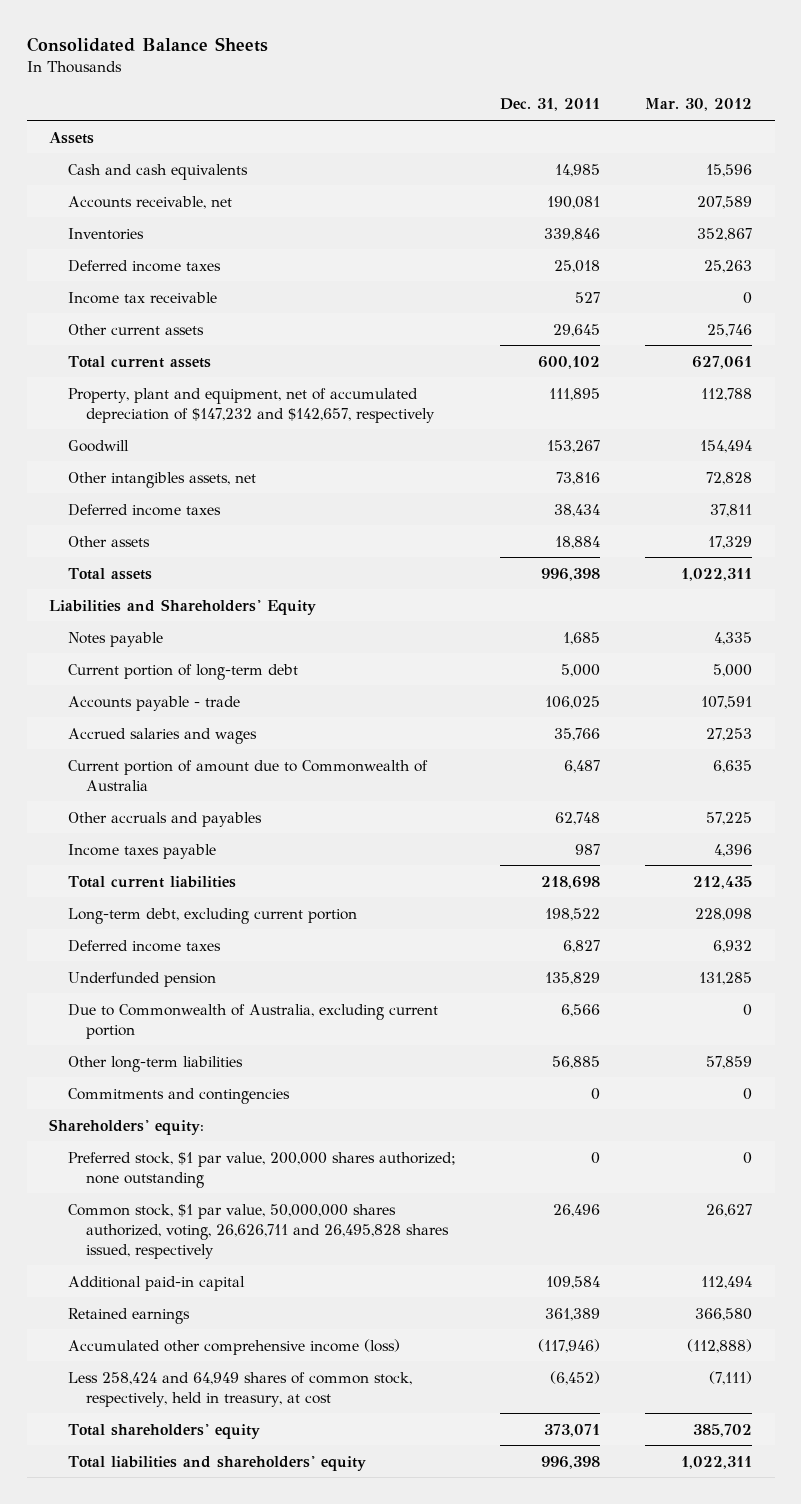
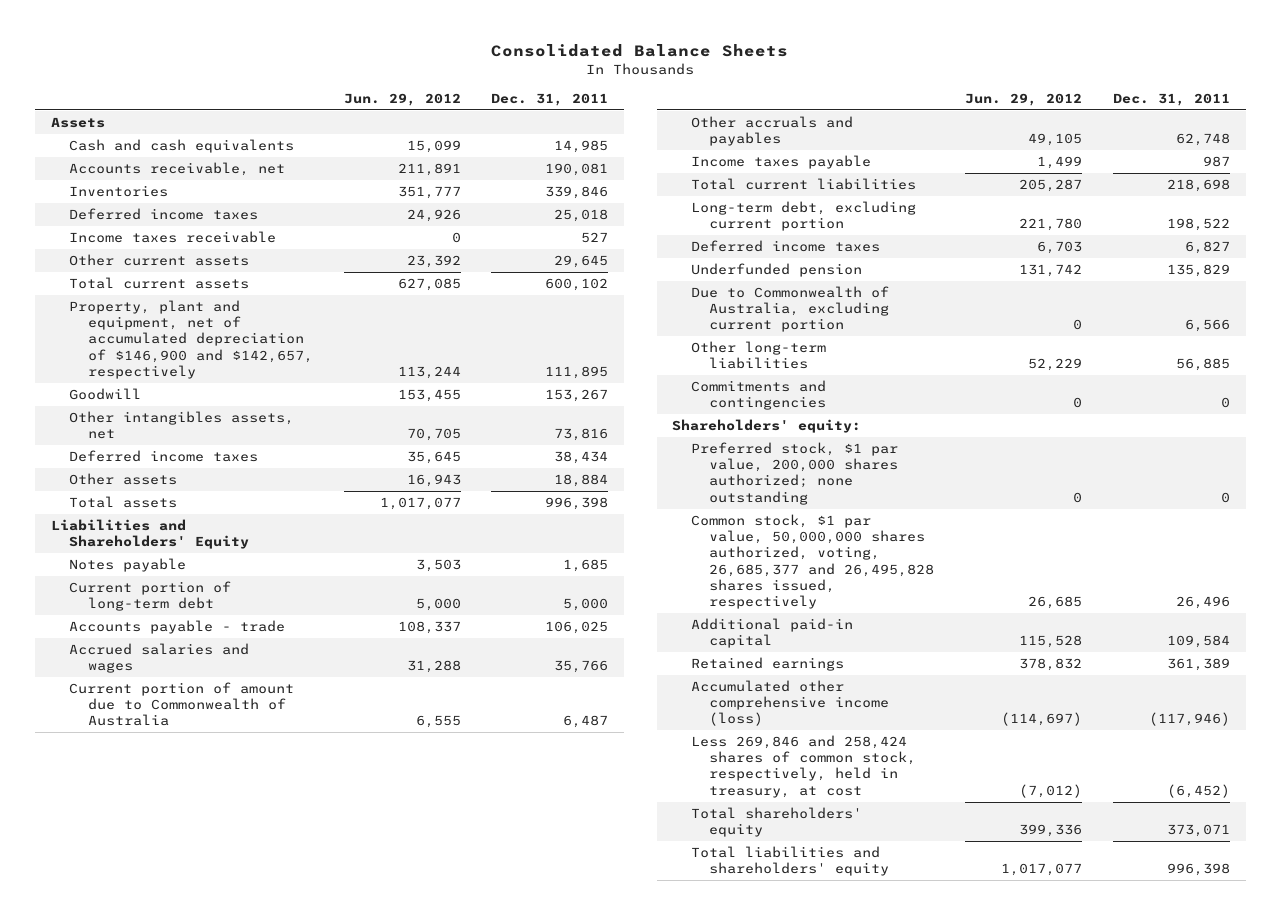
[645,98,753,112] Mar. 30, 2012 -> none
none -> [343,92,461,106] Jun. 29, 2012
[67,291,217,304] Income tax receivable -> [69,231,277,244] Income taxes receivable
[67,387,435,423] Property, plant and equipment, net of accumulated depreciation of $147,232 and $142,657, respectively -> [69,300,313,379] Property, plant and equipment, net of accumulated depreciation of $146,900 and $142,657, respectively
[67,1203,449,1259] Common stock, $1 par value, 50,000,000 shares authorized, voting, 26,626,711 and 26,495,828 shares issued, respectively -> [690,514,935,610] Common stock, $1 par value, 50,000,000 shares authorized, voting, 26,685,377 and 26,495,828 shares issued, respectively
[67,1371,412,1407] Less 258,424 and 64,949 shares of common stock, respectively, held in treasury, at cost -> [690,735,917,798] Less 269,846 and 258,424 shares of common stock, respectively, held in treasury, at cost

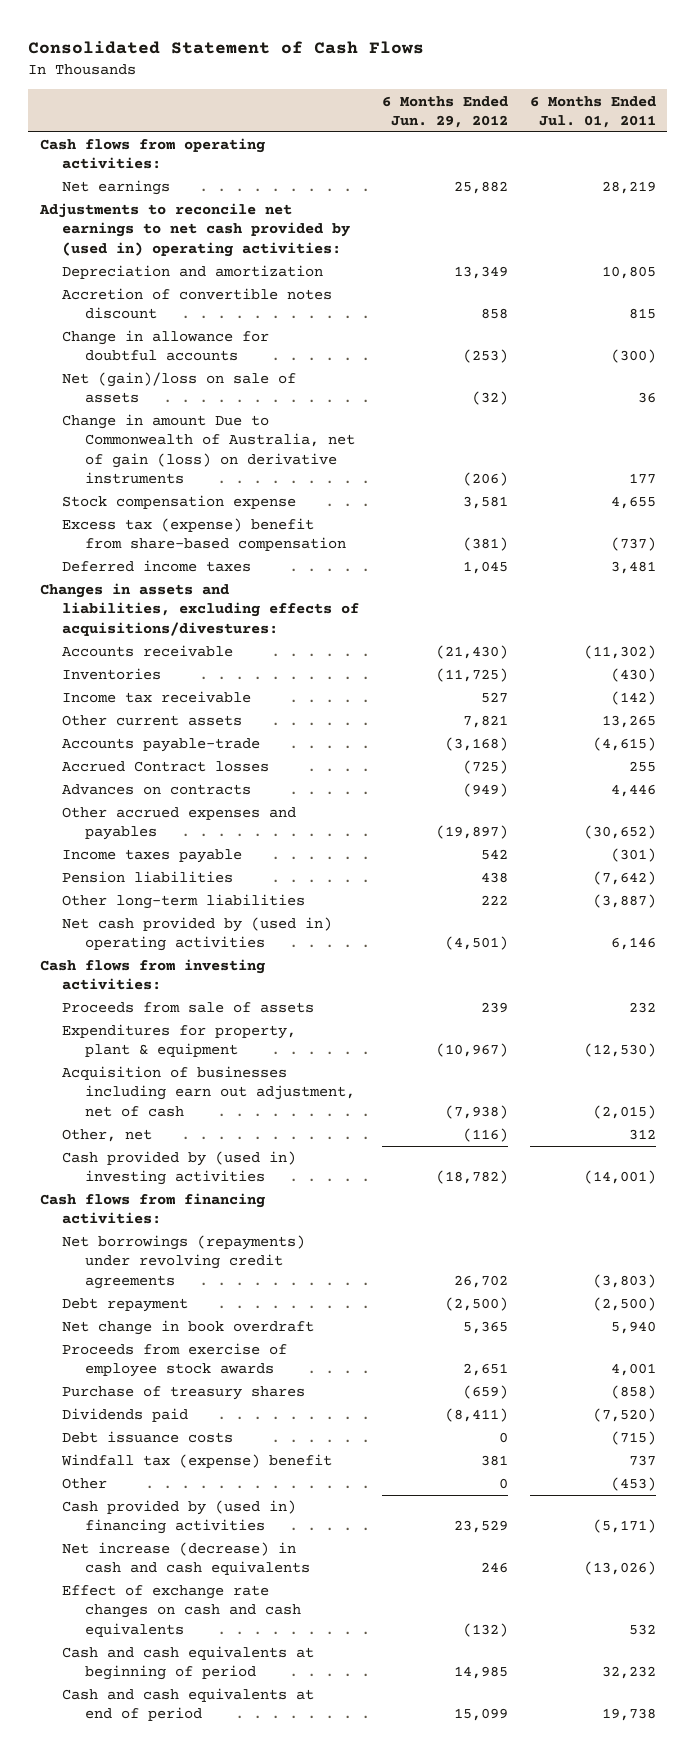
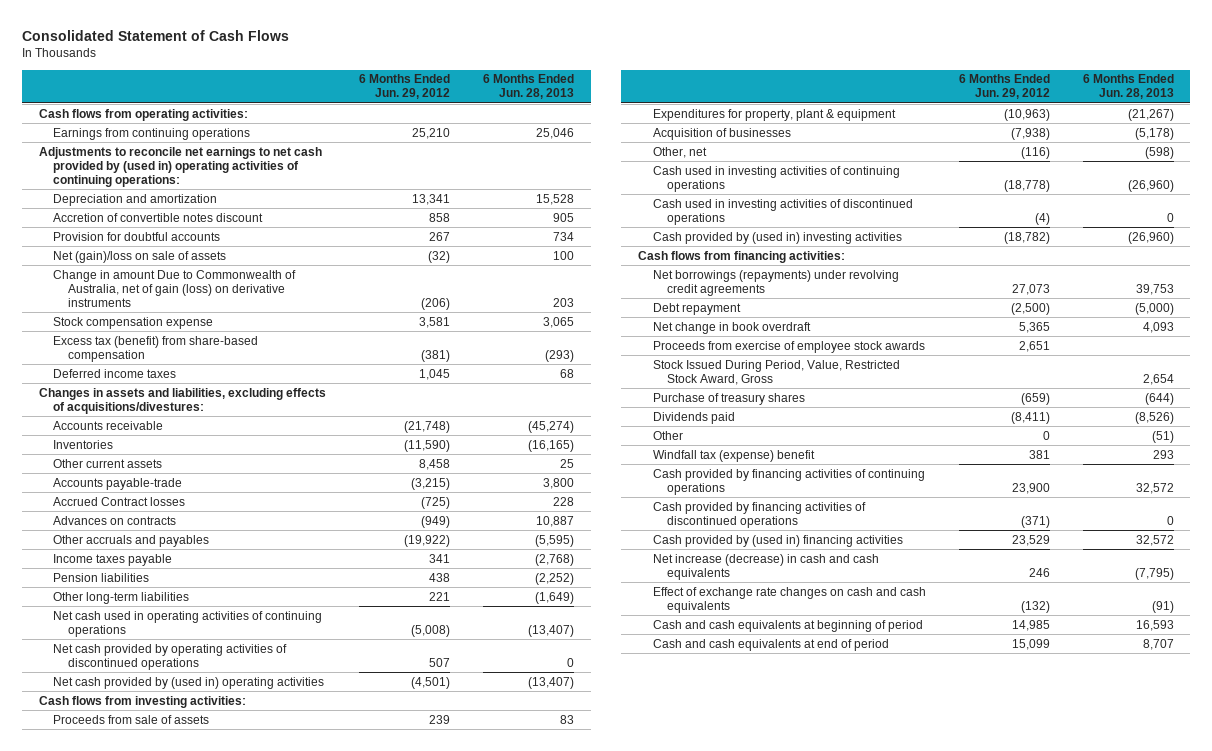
[529,95,656,128] 6 Months Ended Jul. 01, 2011 -> none
none -> [483,74,575,100] 6 Months Ended Jun. 28, 2013
[62,180,171,196] Net earnings -> none
none -> [53,127,251,140] Earnings from continuing operations
[38,203,351,257] Adjustments to reconcile net earnings to net cash provided by (used in) operating activities: -> [38,146,322,187] Adjustments to reconcile net earnings to net cash provided by (used in) operating activities of continuing operations:
[453,266,508,280] 13,349 -> [412,193,451,205] 13,341
[62,330,270,362] Change in allowance for doubtful accounts -> [53,231,221,241] Provision for doubtful accounts
[462,349,508,364] (253) -> [429,231,451,241] 267
[62,518,346,552] Excess tax (expense) benefit from share-based compensation -> [53,335,259,362] Excess tax (benefit) from share-based compensation
[62,691,252,704] Income tax receivable -> none
[435,645,508,660] (21,430) -> [404,420,451,433] (21,748)
[435,668,508,683] (11,725) -> [404,439,451,452] (11,590)
[462,715,508,729] 7,821 -> [419,458,451,470] 8,458
[444,737,508,752] (3,168) -> [411,477,451,490] (3,215)
[62,807,297,841] Other accrued expenses and payables -> [53,534,210,547] Other accruals and payables
[435,825,508,840] (19,897) -> [404,534,451,547] (19,922)
[480,849,508,861] 542 -> [429,553,451,563] 341
[480,895,508,906] 222 -> [429,591,451,601] 221
none -> [53,610,323,637] Net cash used in operating activities of continuing operations
none -> [53,643,288,670] Net cash provided by operating activities of discontinued operations
[435,1043,508,1058] (10,967) -> [1003,108,1050,121] (10,963)
[62,1066,355,1117] Acquisition of businesses including earn out adjustment, net of cash -> [652,127,791,140] Acquisition of businesses
none -> [652,165,900,192] Cash used in investing activities of continuing operations
none -> [652,198,913,225] Cash used in investing activities of discontinued operations
[453,1274,508,1288] 26,702 -> [1011,283,1050,295] 27,073
none -> [652,359,900,385] Stock Issued During Period, Value, Restricted Stock Award, Gross
[62,1431,234,1444] Debt issuance costs -> none
[61,1454,333,1469] Windfall tax (expense) benefit -> [652,449,815,462] Windfall tax (expense) benefit
none -> [652,468,925,495] Cash provided by financing activities of continuing operations
none -> [652,501,866,528] Cash provided by financing activities of discontinued operations

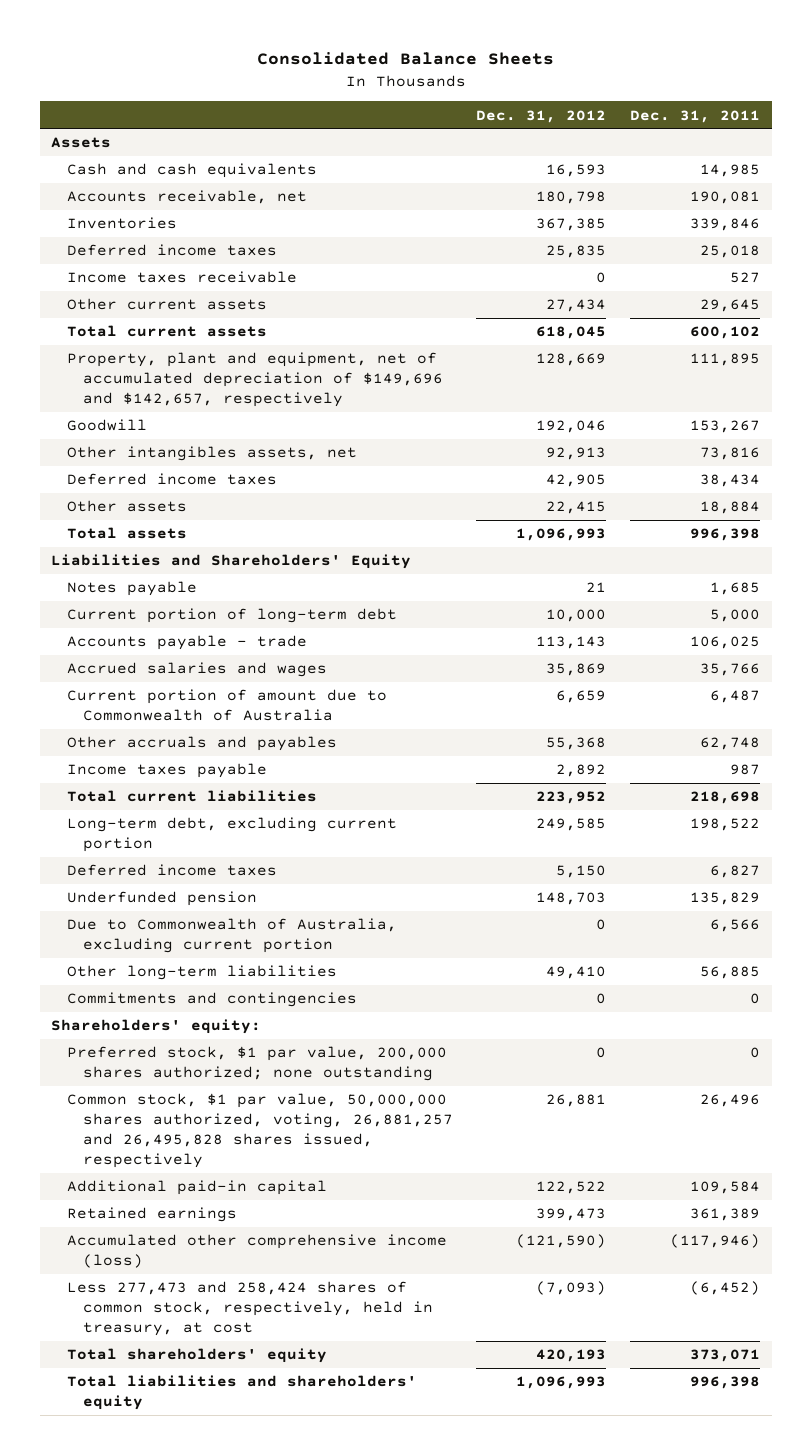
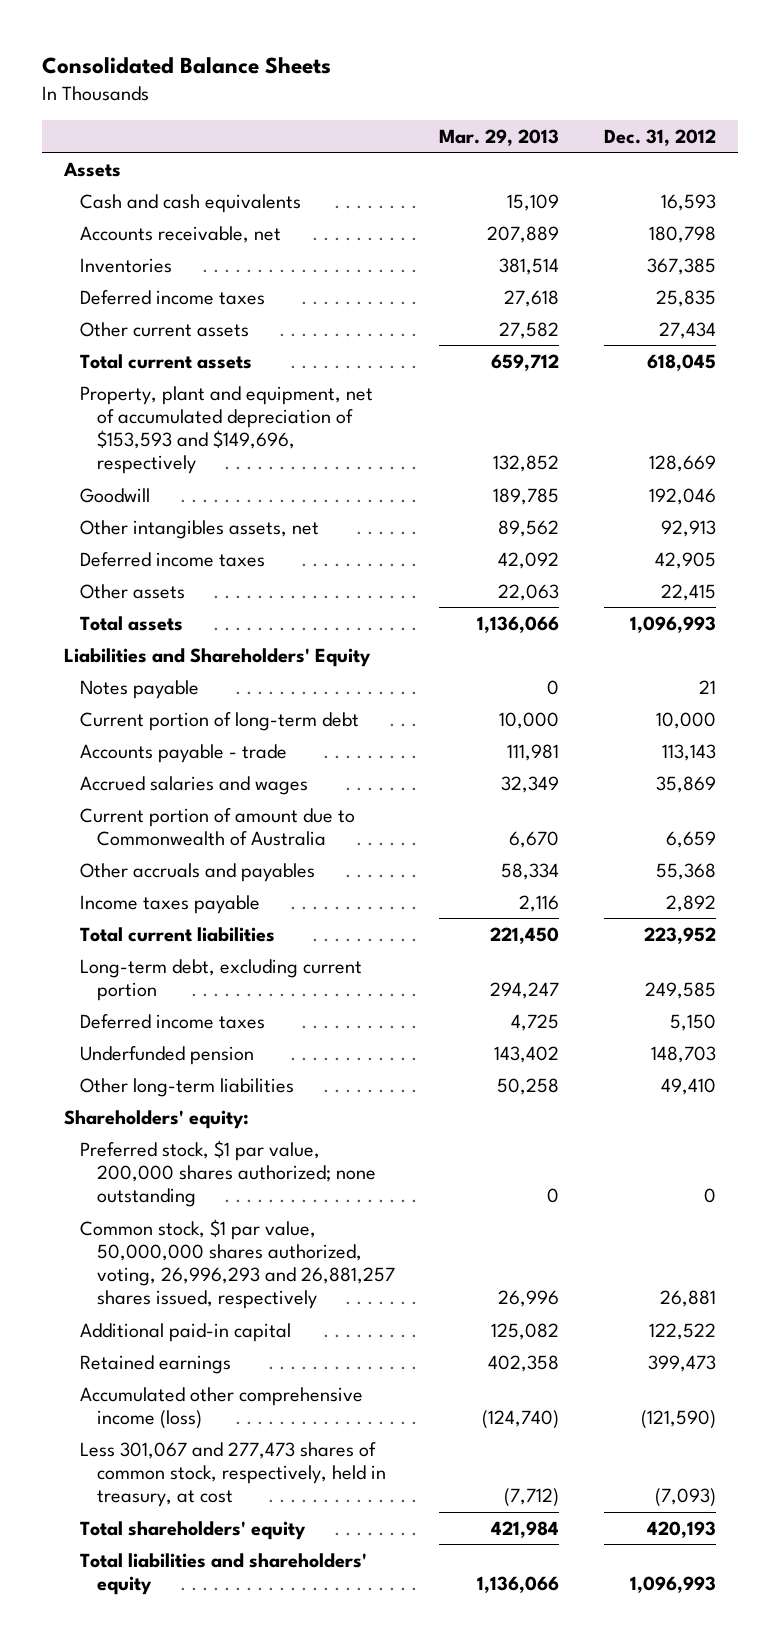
[629,109,760,123] Dec. 31, 2011 -> none
none -> [439,128,560,146] Mar. 29, 2013
[67,271,298,284] Income taxes receivable -> none
[67,352,443,408] Property, plant and equipment, net of accumulated depreciation of $149,696 and $142,657, respectively -> [80,385,374,475] Property, plant and equipment, net of accumulated depreciation of $153,593 and $149,696, respectively
[67,918,398,954] Due to Commonwealth of Australia, excluding current portion -> none
[67,992,358,1008] Commitments and contingencies -> none
[67,1093,453,1169] Common stock, $1 par value, 50,000,000 shares authorized, voting, 26,881,257 and 26,495,828 shares issued, respectively -> [80,1218,395,1310] Common stock, $1 par value, 50,000,000 shares authorized, voting, 26,996,293 and 26,881,257 shares issued, respectively
[67,1281,433,1337] Less 277,473 and 258,424 shares of common stock, respectively, held in treasury, at cost -> [80,1441,386,1508] Less 301,067 and 277,473 shares of common stock, respectively, held in treasury, at cost

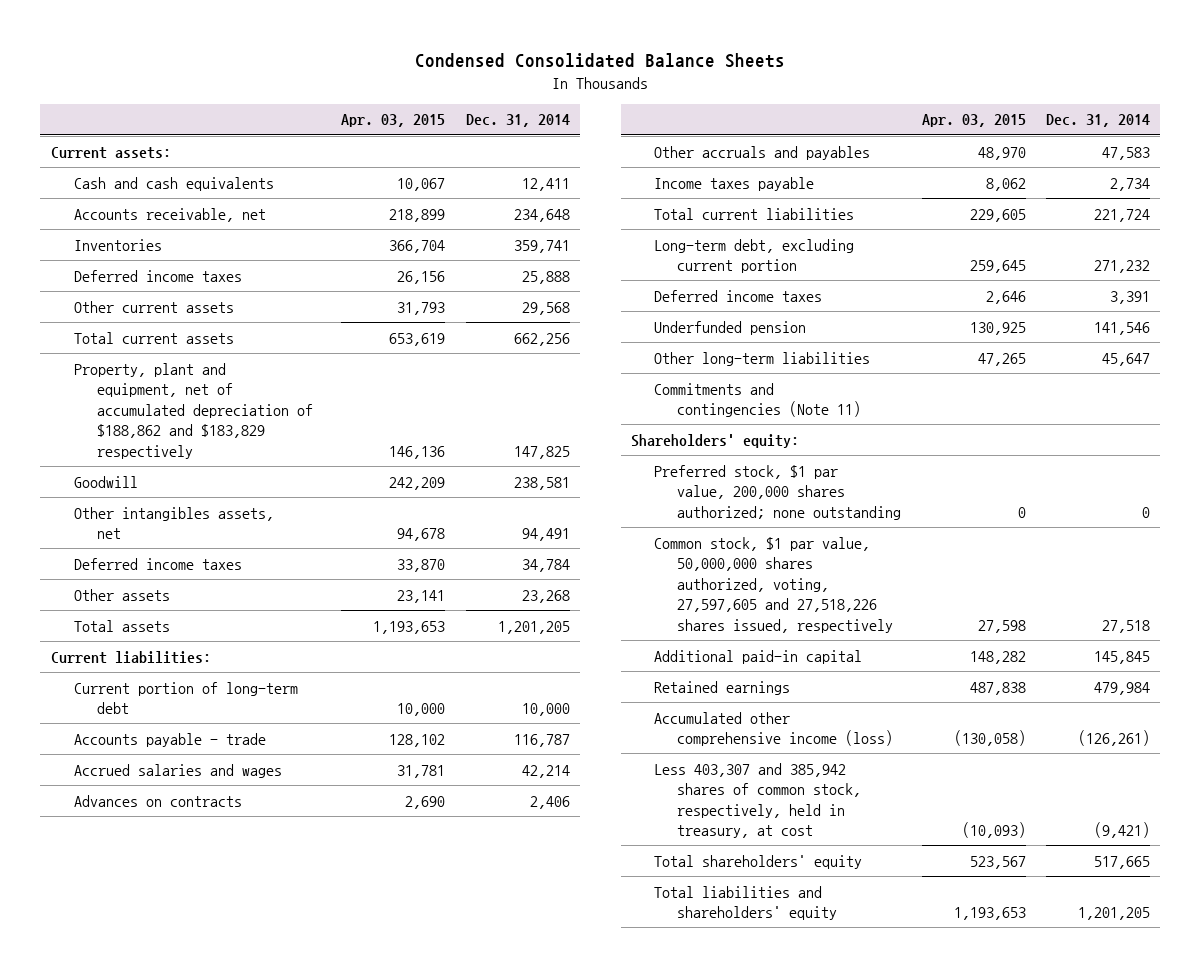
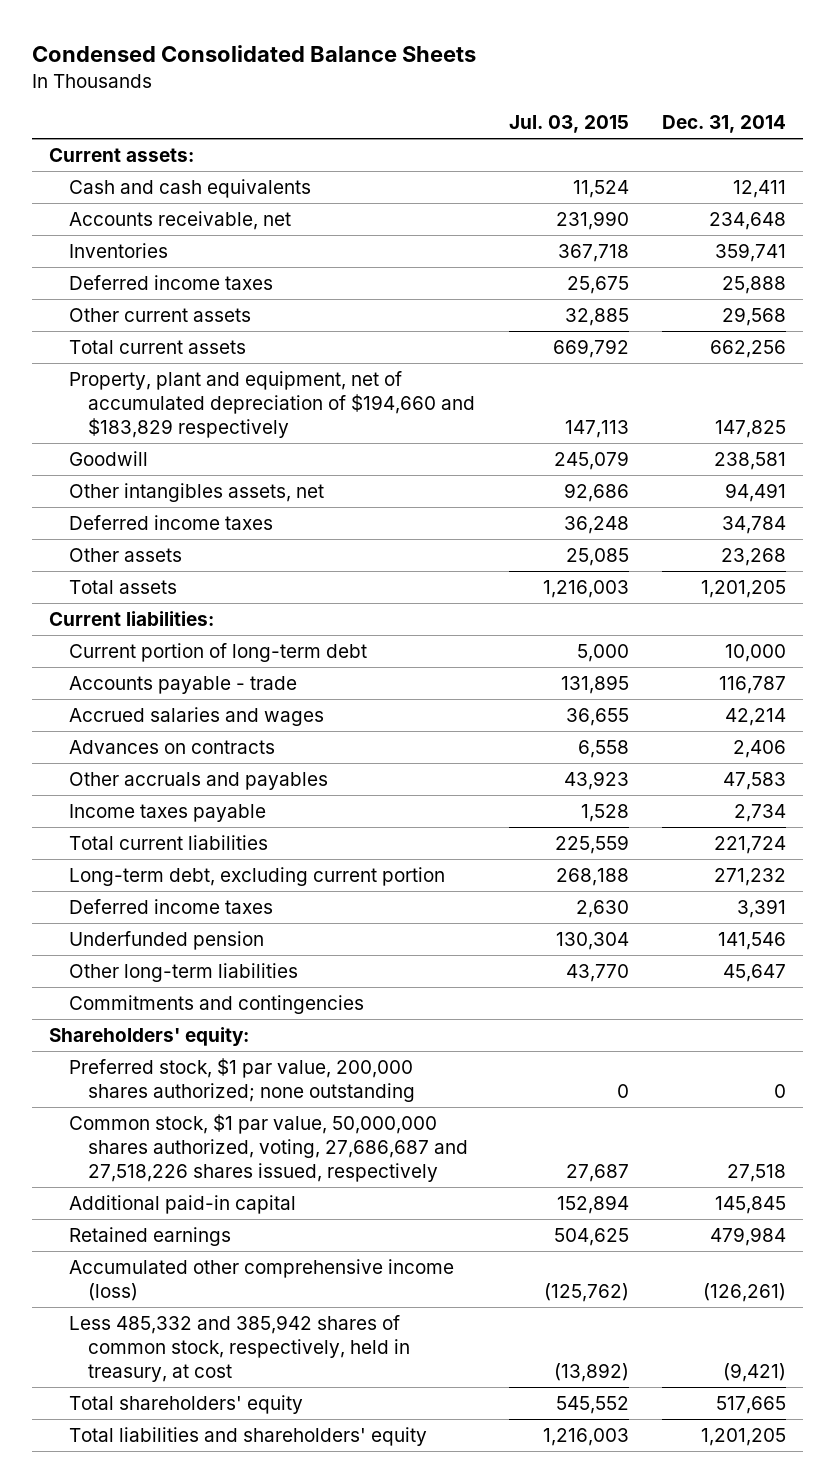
[341,114,446,128] Apr. 03, 2015 -> none
none -> [508,115,629,134] Jul. 03, 2015
[73,362,314,459] Property, plant and equipment, net of accumulated depreciation of $188,862 and $183,829 respectively -> [68,370,475,439] Property, plant and equipment, net of accumulated depreciation of $194,660 and $183,829 respectively
[654,382,862,418] Commitments and contingencies (Note 11) -> [68,994,364,1014] Commitments and contingencies
[654,536,894,633] Common stock, $1 par value, 50,000,000 shares authorized, voting, 27,597,605 and 27,518,226 shares issued, respectively -> [68,1113,468,1183] Common stock, $1 par value, 50,000,000 shares authorized, voting, 27,686,687 and 27,518,226 shares issued, respectively
[654,762,862,839] Less 403,307 and 385,942 shares of common stock, respectively, held in treasury, at cost -> [68,1314,410,1383] Less 485,332 and 385,942 shares of common stock, respectively, held in treasury, at cost

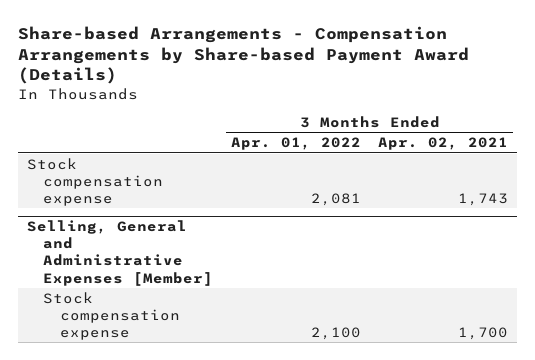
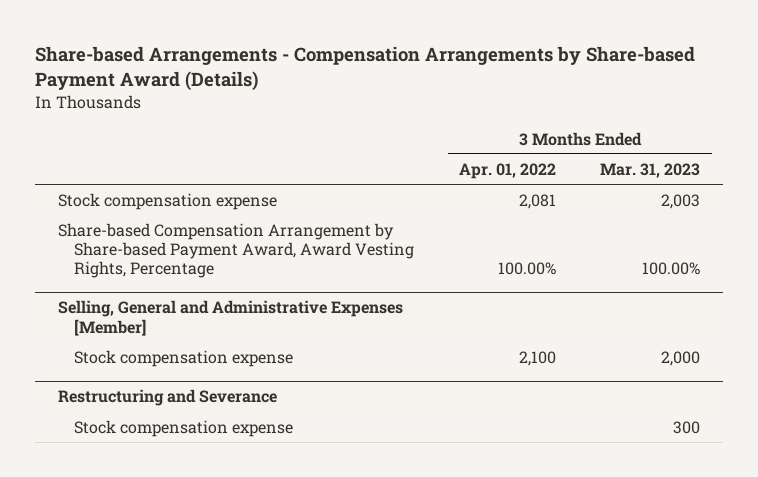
[378,137,509,151] Apr. 02, 2021 -> none
none -> [600,162,701,178] Mar. 31, 2023
none -> [57,222,415,279] Share-based Compensation Arrangement by Share-based Payment Award, Award Vesting Rights, Percentage
none -> [57,389,277,407] Restructuring and Severance
none -> [74,419,294,437] Stock compensation expense

